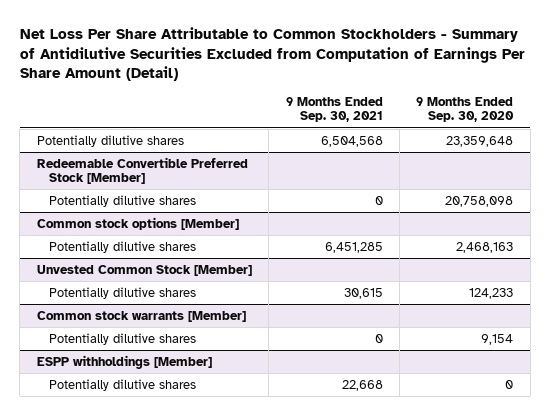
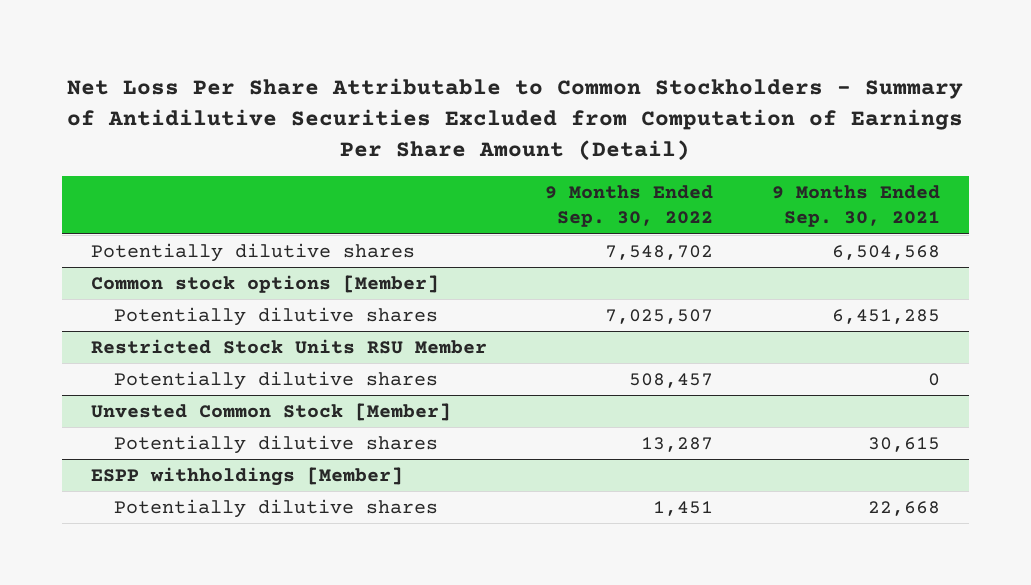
[416,96,515,123] 9 Months Ended Sep. 30, 2020 -> none
none -> [545,185,714,228] 9 Months Ended Sep. 30, 2022
[36,156,248,185] Redeemable Convertible Preferred Stock [Member] -> none
[49,194,197,207] Potentially dilutive shares -> none
none -> [91,338,488,354] Restricted Stock Units RSU Member
none -> [113,370,438,390] Potentially dilutive shares
[36,310,246,322] Common stock warrants [Member] -> none
[49,332,197,345] Potentially dilutive shares -> none

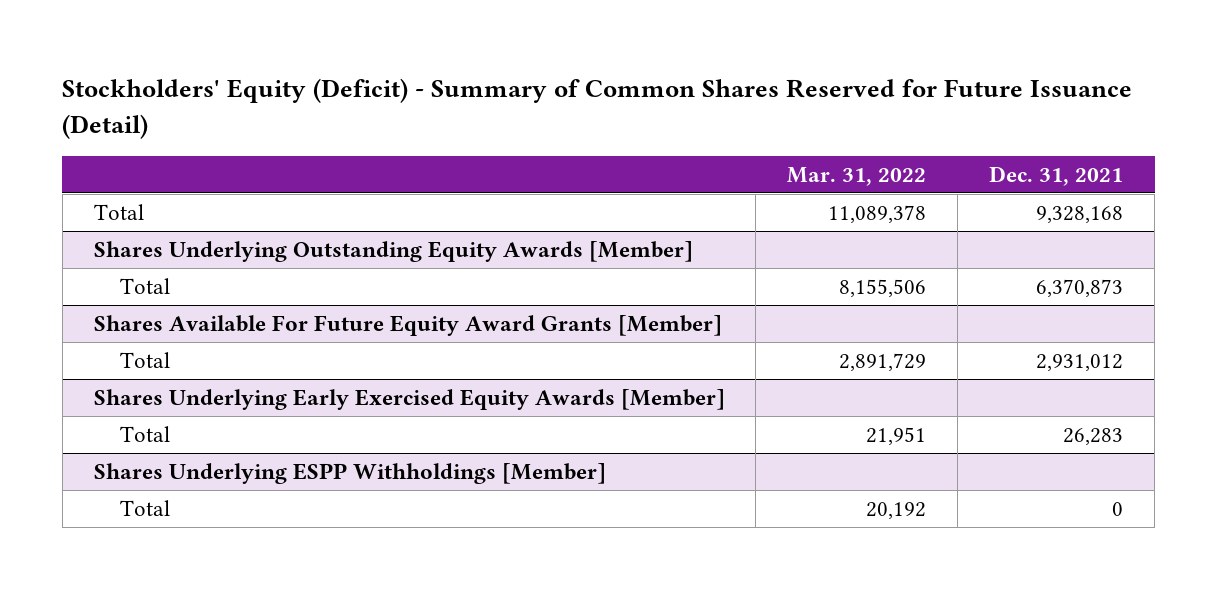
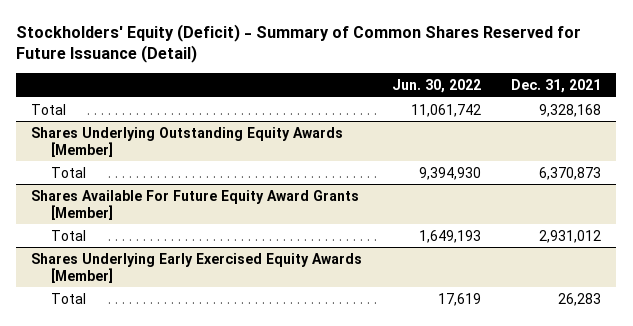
[787,166,927,186] Mar. 31, 2022 -> none
none -> [392,78,482,93] Jun. 30, 2022
[93,462,606,484] Shares Underlying ESPP Withholdings [Member] -> none
[119,499,170,516] Total -> none

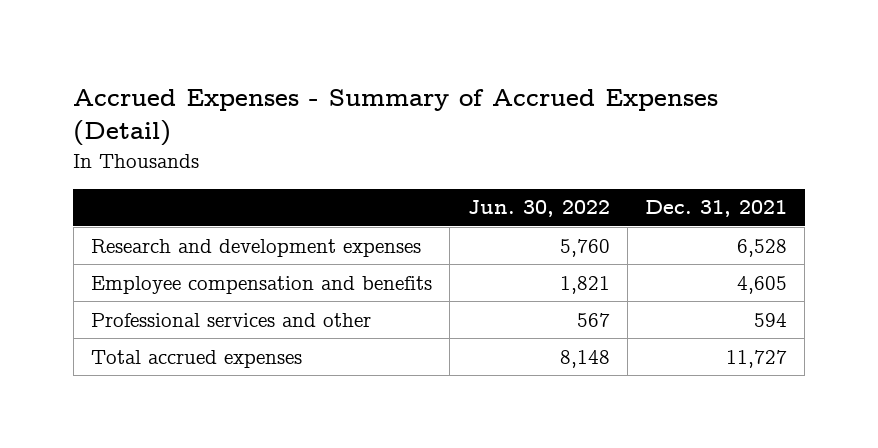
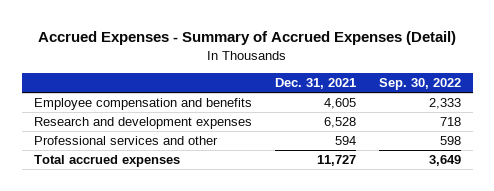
[467,200,610,218] Jun. 30, 2022 -> none
none -> [378,78,461,91] Sep. 30, 2022
[91,238,422,257] Research and development expenses -> [33,117,252,130] Research and development expenses

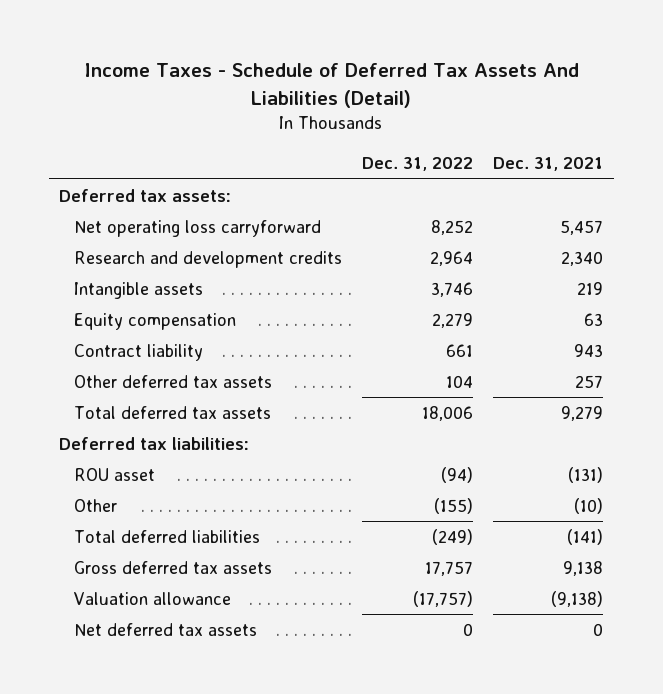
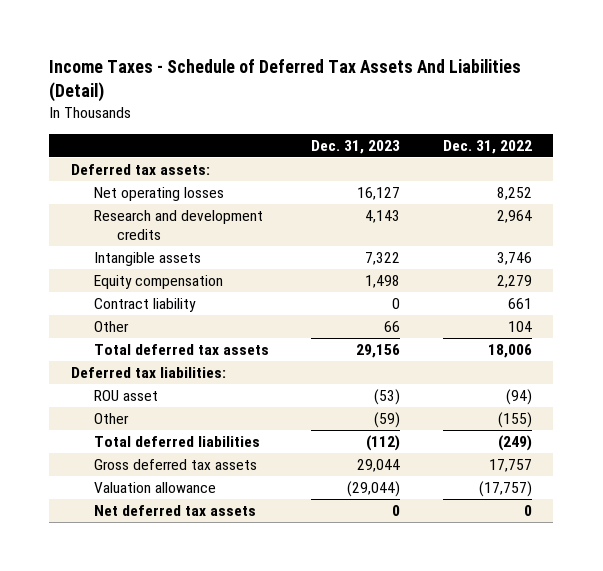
[493,157,604,172] Dec. 31, 2021 -> none
none -> [311,139,401,154] Dec. 31, 2023
[73,219,321,237] Net operating loss carryforward -> [93,187,224,202] Net operating losses
[73,374,272,388] Other deferred tax assets -> [93,321,129,333] Other

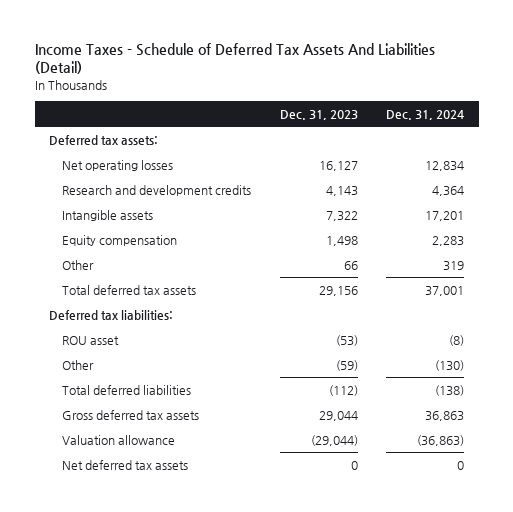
[442,139,532,154] Dec. 31, 2022 -> none
none -> [386,109,465,120] Dec. 31, 2024
[93,298,196,313] Contract liability -> none

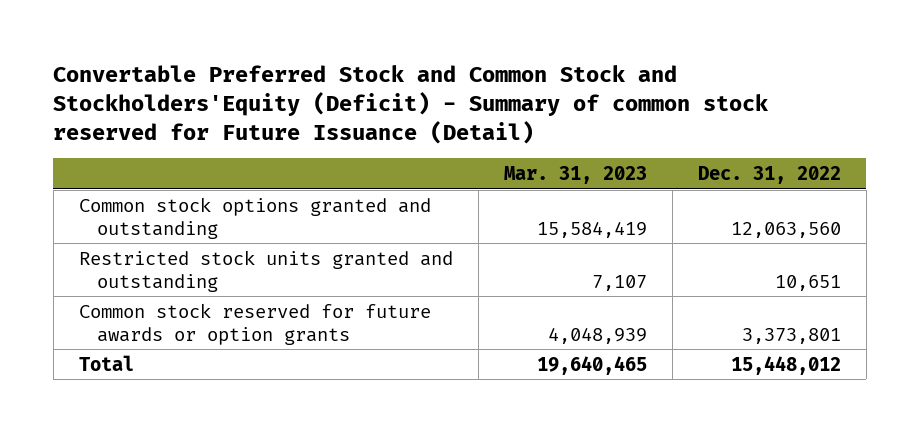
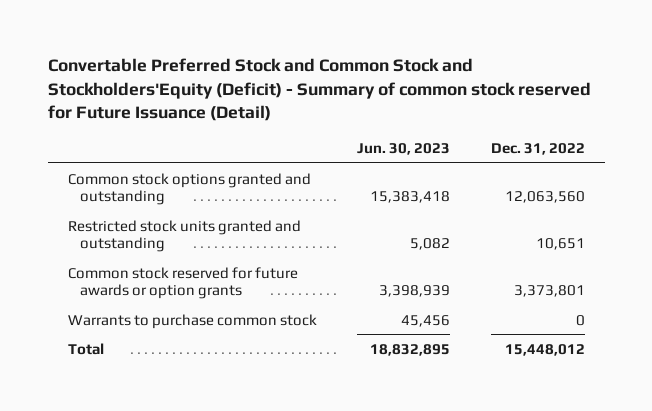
[503,165,647,184] Mar. 31, 2023 -> none
none -> [357,143,451,156] Jun. 30, 2023
none -> [67,313,317,329] Warrants to purchase common stock

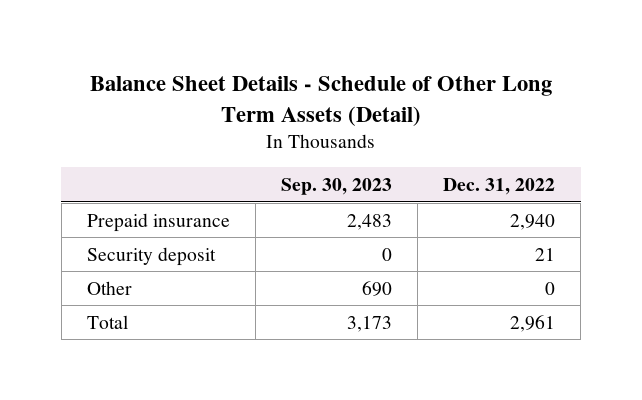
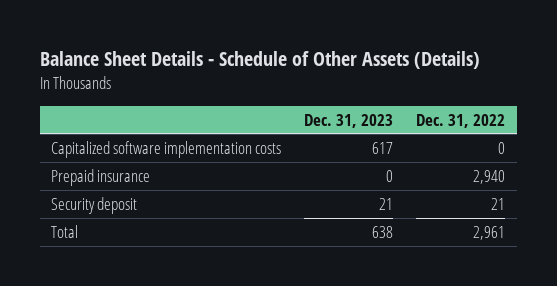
[89,76,552,126] Balance Sheet Details - Schedule of Other Long Term Assets (Detail) -> [39,51,480,70] Balance Sheet Details - Schedule of Other Assets (Details)
[280,178,392,196] Sep. 30, 2023 -> none
none -> [304,113,394,128] Dec. 31, 2023
none -> [51,140,282,158] Capitalized software implementation costs
[86,280,132,295] Other -> none

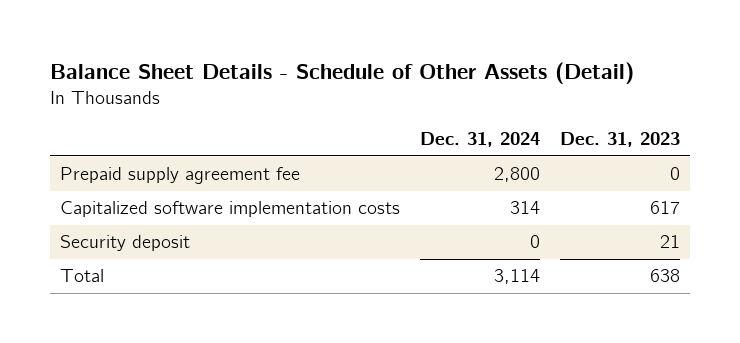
[39,51,480,70] Balance Sheet Details - Schedule of Other Assets (Details) -> [49,61,634,84] Balance Sheet Details - Schedule of Other Assets (Detail)
[416,113,506,128] Dec. 31, 2022 -> none
none -> [419,132,540,148] Dec. 31, 2024
none -> [59,167,300,185] Prepaid supply agreement fee
[51,168,151,186] Prepaid insurance -> none

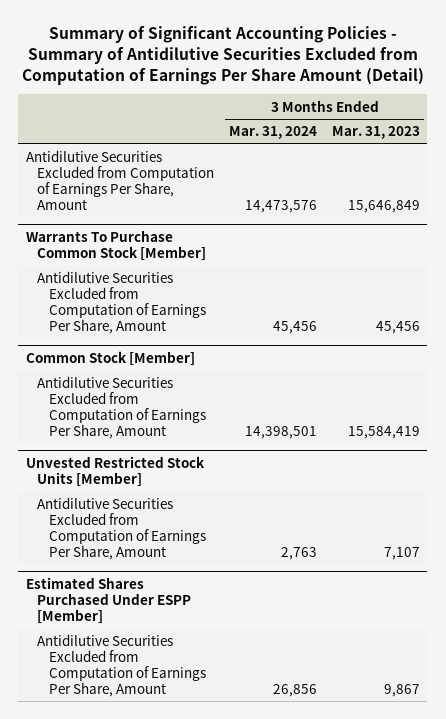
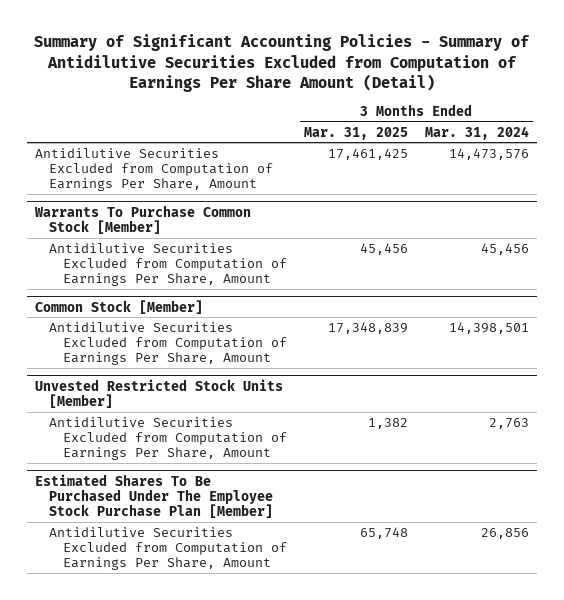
[332,126,421,140] Mar. 31, 2023 -> none
none -> [303,126,408,140] Mar. 31, 2025
[25,577,192,624] Estimated Shares Purchased Under ESPP [Member] -> [35,473,274,519] Estimated Shares To Be Purchased Under The Employee Stock Purchase Plan [Member]

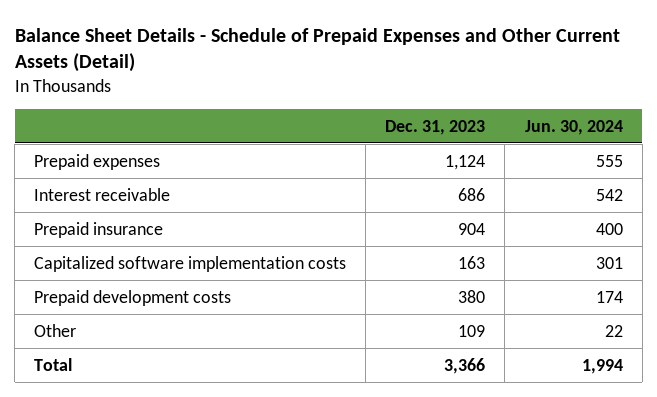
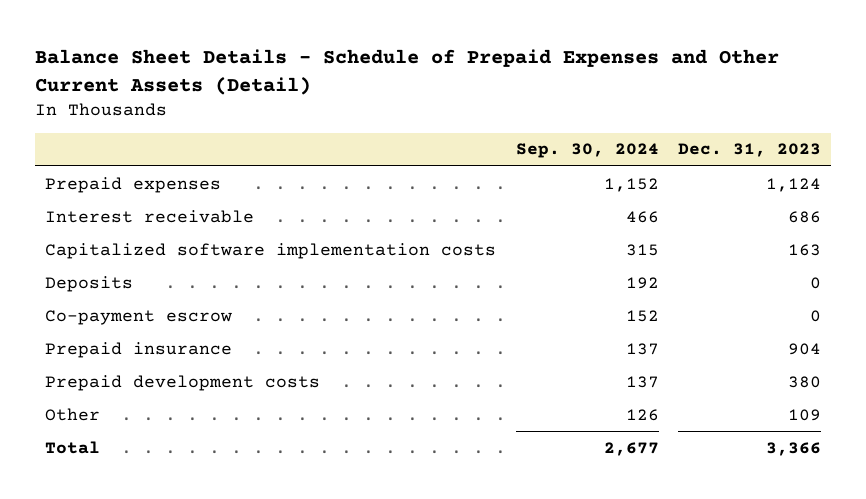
[524,119,623,135] Jun. 30, 2024 -> none
none -> [515,143,659,159] Sep. 30, 2024
none -> [44,275,133,292] Deposits
none -> [44,309,232,325] Co-payment escrow
[34,221,164,238] Prepaid insurance -> [44,341,232,358] Prepaid insurance

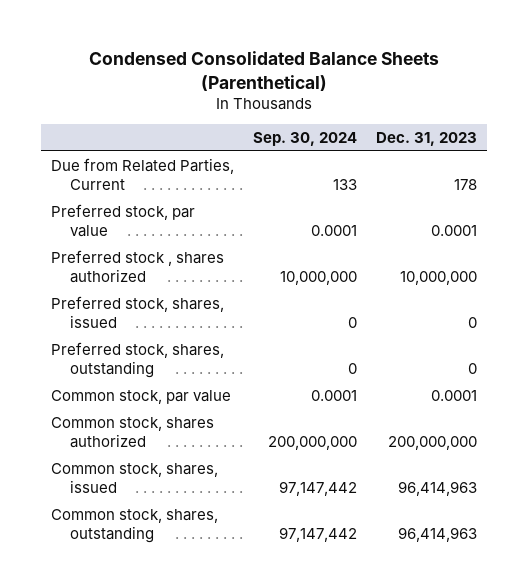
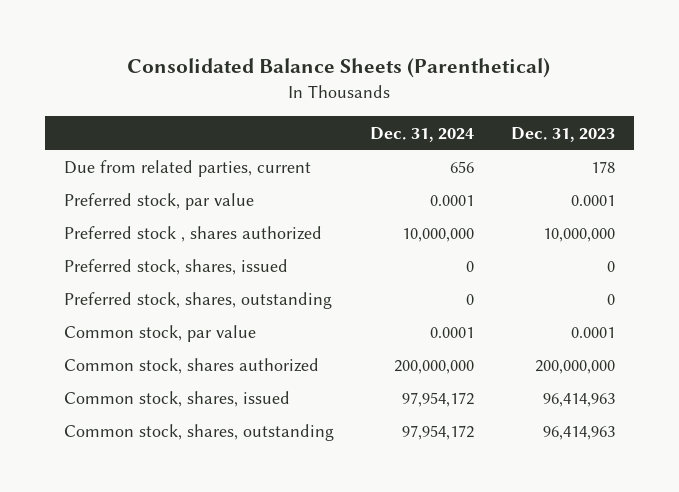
[88,50,439,91] Condensed Consolidated Balance Sheets (Parenthetical) -> [127,58,551,79] Consolidated Balance Sheets (Parenthetical)
[252,132,357,147] Sep. 30, 2024 -> none
none -> [370,126,475,142] Dec. 31, 2024
[50,157,234,191] Due from Related Parties, Current -> [63,159,311,177] Due from related parties, current

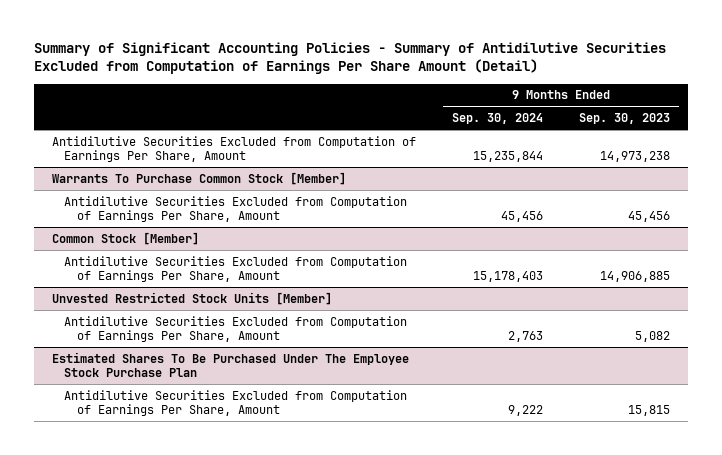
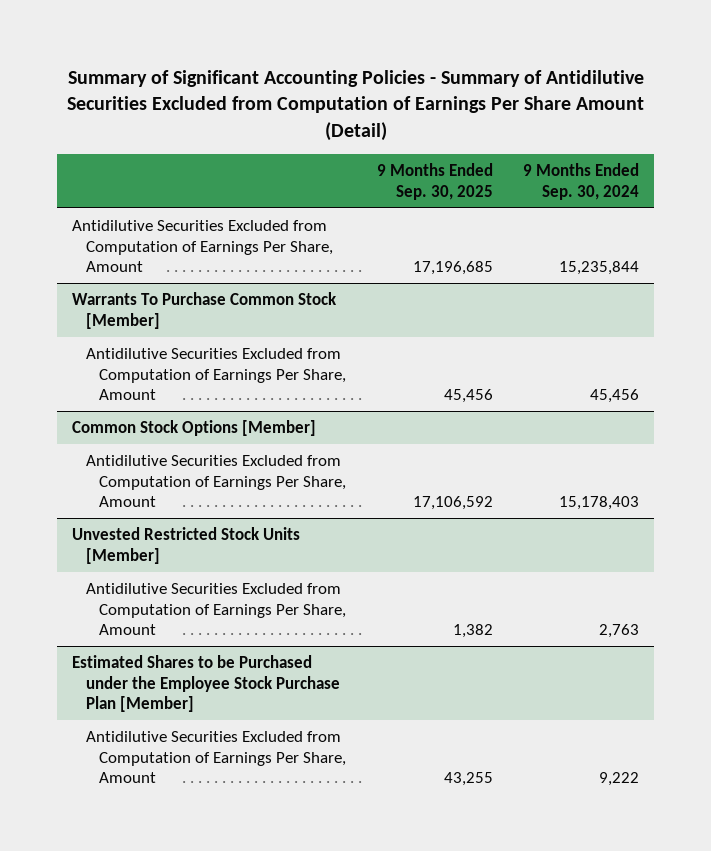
[579,113,671,125] Sep. 30, 2023 -> none
none -> [376,163,493,200] 9 Months Ended Sep. 30, 2025
[51,231,199,245] Common Stock [Member] -> [72,420,317,437] Common Stock Options [Member]
[51,351,409,378] Estimated Shares To Be Purchased Under The Employee Stock Purchase Plan -> [72,655,340,713] Estimated Shares to be Purchased under the Employee Stock Purchase Plan [Member]

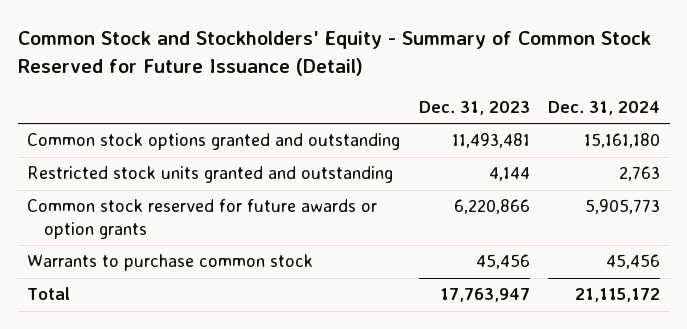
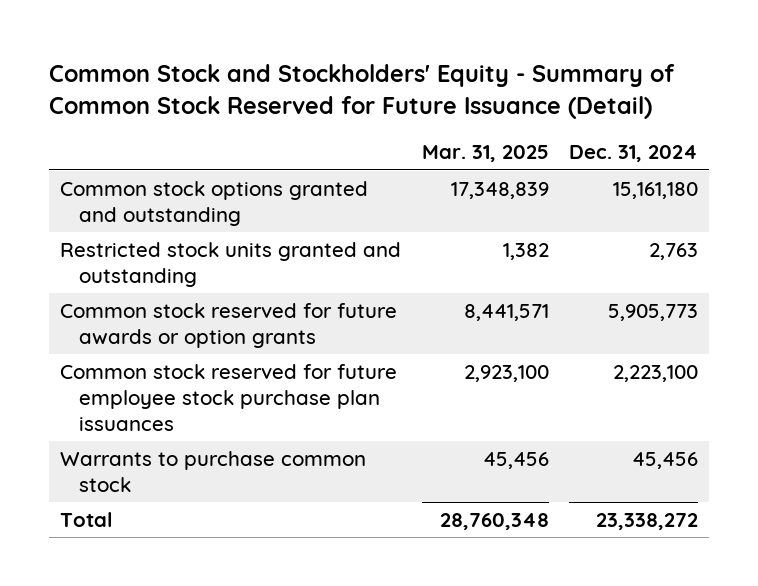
[418,100,530,115] Dec. 31, 2023 -> none
none -> [421,145,549,163] Mar. 31, 2025
none -> [59,363,397,432] Common stock reserved for future employee stock purchase plan issuances
[575,288,661,303] 21,115,172 -> [596,512,699,530] 23,338,272

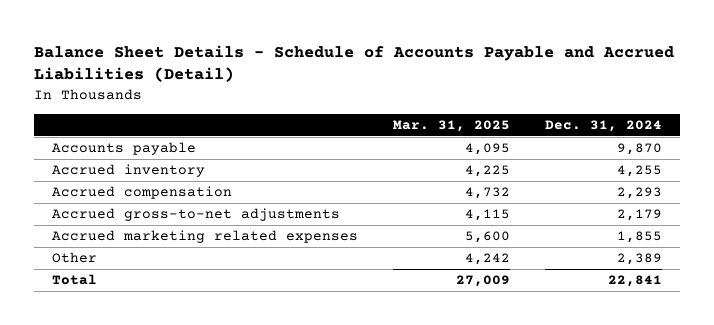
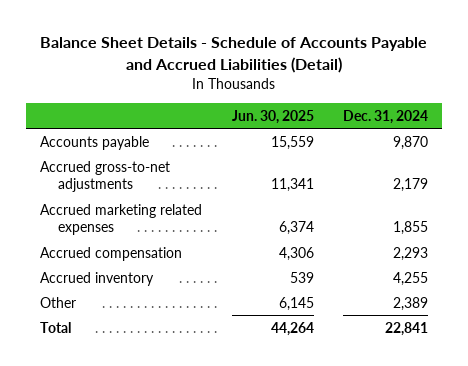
[392,119,510,132] Mar. 31, 2025 -> none
none -> [231,109,314,124] Jun. 30, 2025
[51,186,232,200] Accrued compensation -> [40,246,183,261] Accrued compensation
[51,164,205,178] Accrued inventory -> [40,271,155,286] Accrued inventory

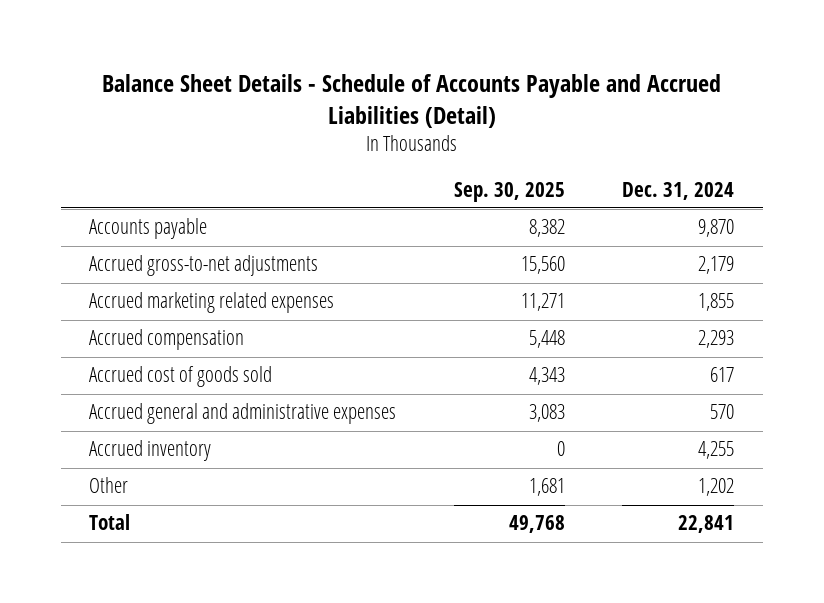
[231,109,314,124] Jun. 30, 2025 -> none
none -> [453,181,565,202] Sep. 30, 2025
none -> [89,366,273,388] Accrued cost of goods sold
none -> [89,403,397,425] Accrued general and administrative expenses
[392,296,428,311] 2,389 -> [698,478,735,497] 1,202

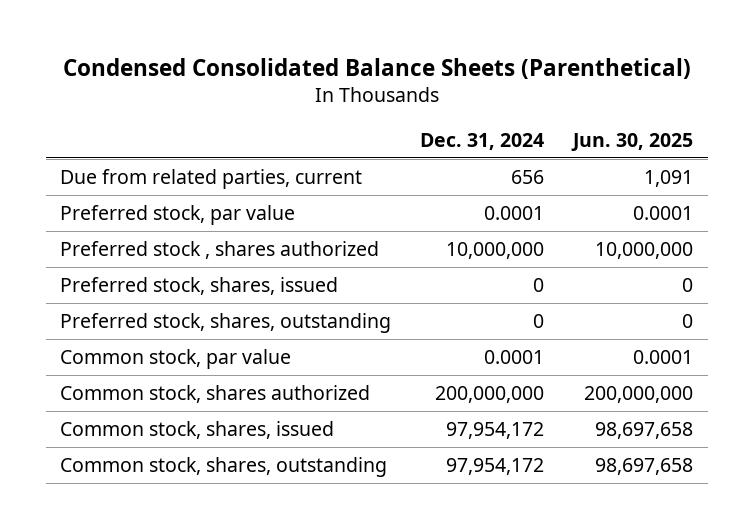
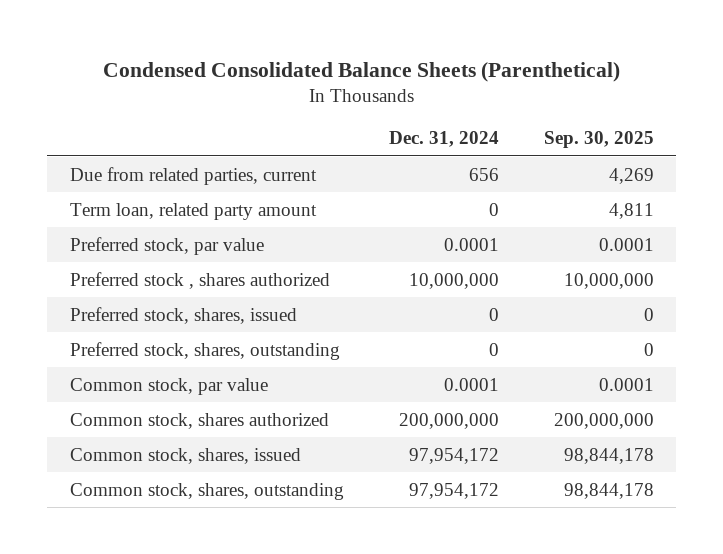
[571,132,694,151] Jun. 30, 2025 -> none
none -> [543,131,654,149] Sep. 30, 2025
none -> [69,202,317,220] Term loan, related party amount

